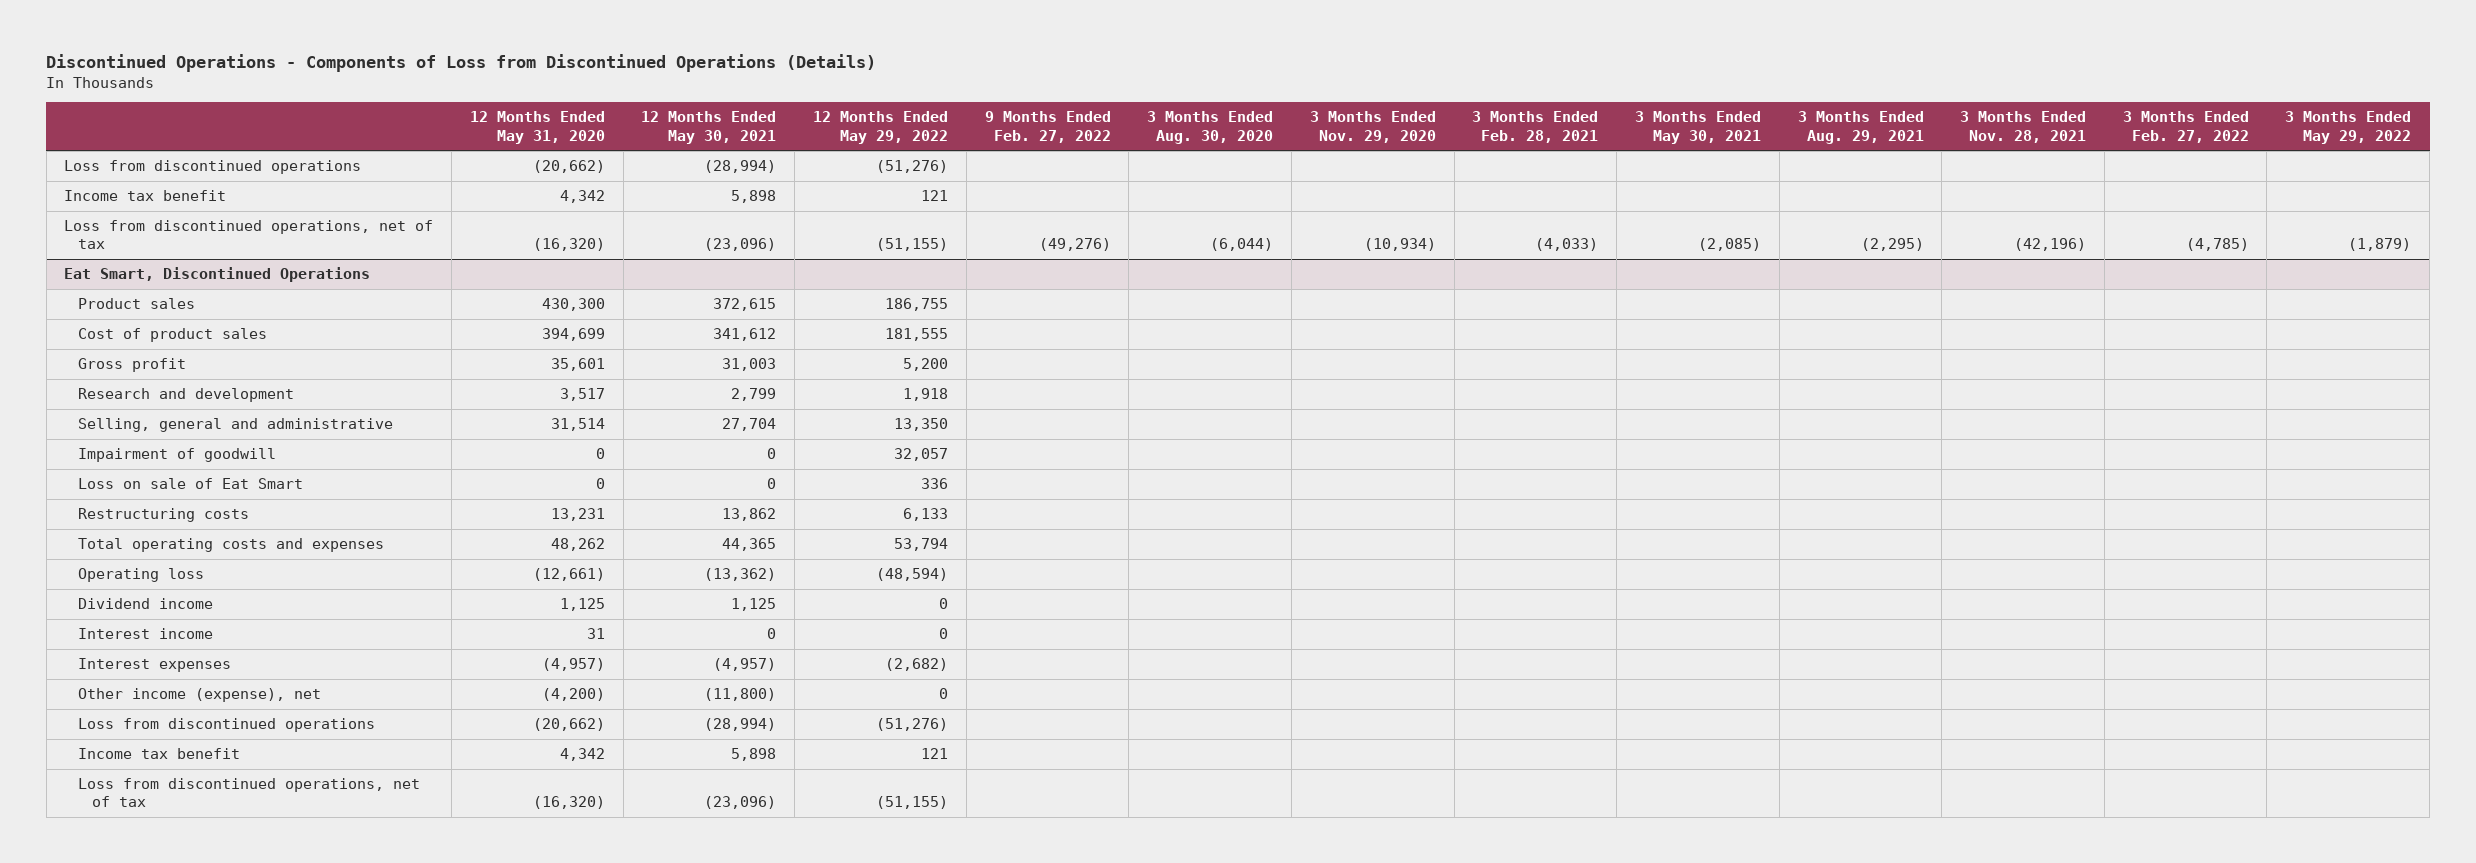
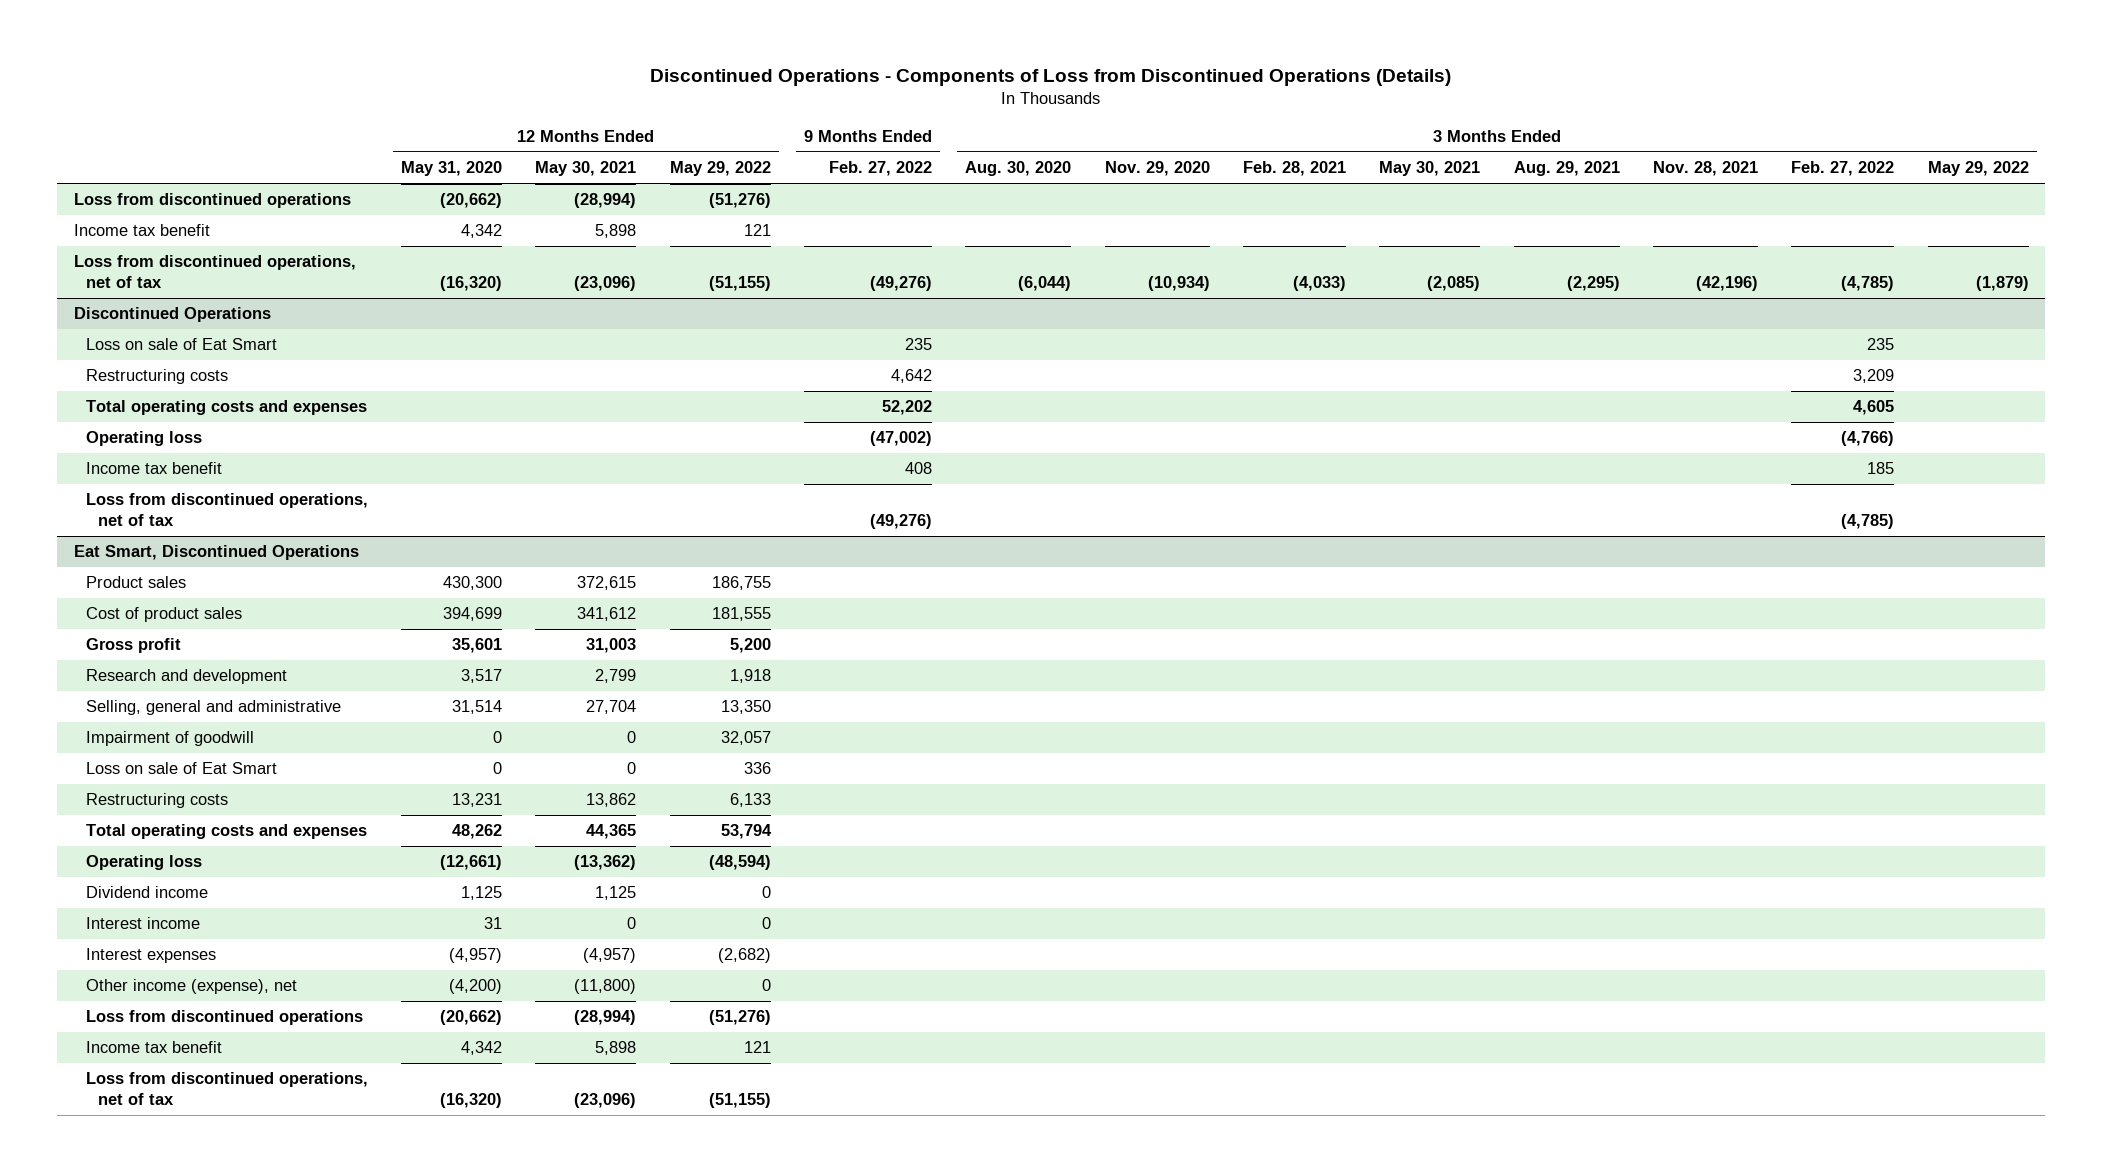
none -> [73,307,271,323] Discontinued Operations
none -> [85,338,277,351] Loss on sale of Eat Smart
none -> [85,369,228,385] Restructuring costs
none -> [85,400,367,416] Total operating costs and expenses
none -> [85,431,202,447] Operating loss
none -> [85,462,222,475] Income tax benefit
none -> [85,493,368,526] Loss from discontinued operations, net of tax

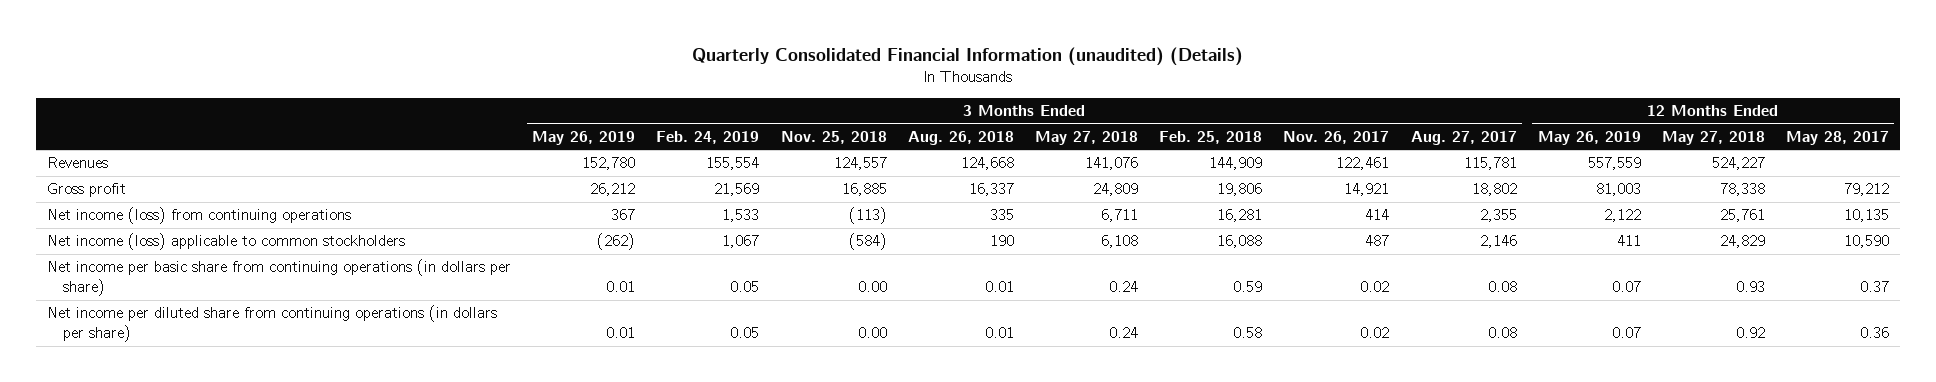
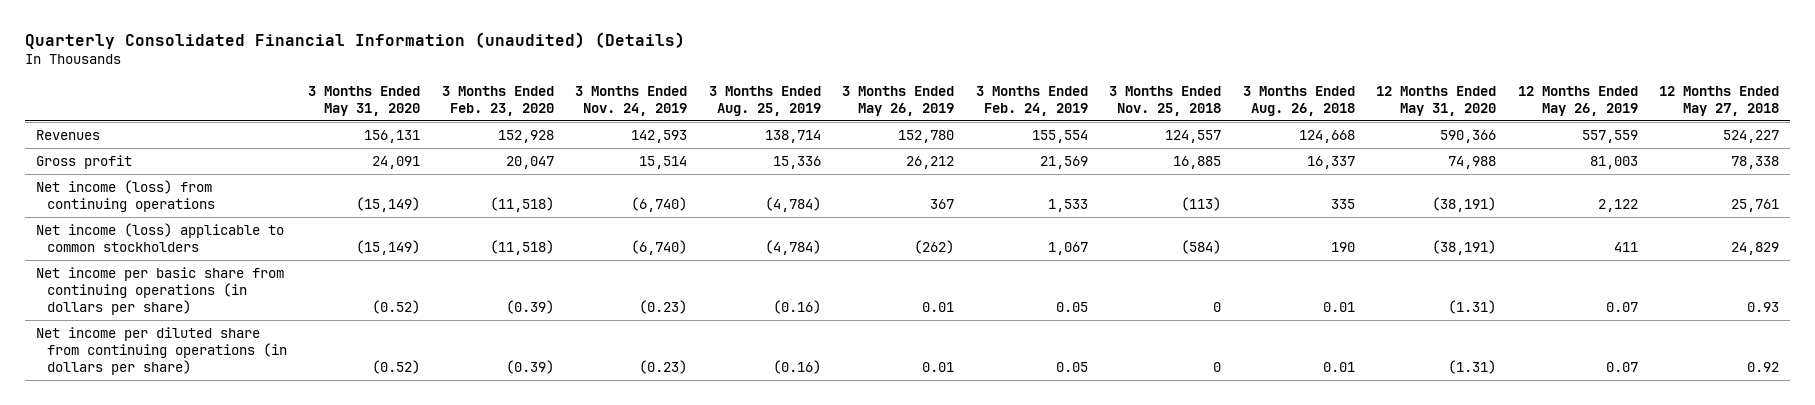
[1034,130,1138,145] May 27, 2018 -> none
[1159,130,1263,144] Feb. 25, 2018 -> none
[1283,130,1390,144] Nov. 26, 2017 -> none
[1410,130,1517,145] Aug. 27, 2017 -> none
[1786,130,1890,145] May 28, 2017 -> none
none -> [308,85,421,116] 3 Months Ended May 31, 2020
none -> [441,85,554,116] 3 Months Ended Feb. 23, 2020
none -> [575,85,688,116] 3 Months Ended Nov. 24, 2019
none -> [708,85,821,116] 3 Months Ended Aug. 25, 2019
none -> [1376,85,1497,116] 12 Months Ended May 31, 2020
[857,281,887,293] 0.00 -> [1213,301,1222,312] 0
[857,327,887,339] 0.00 -> [1213,361,1222,372] 0

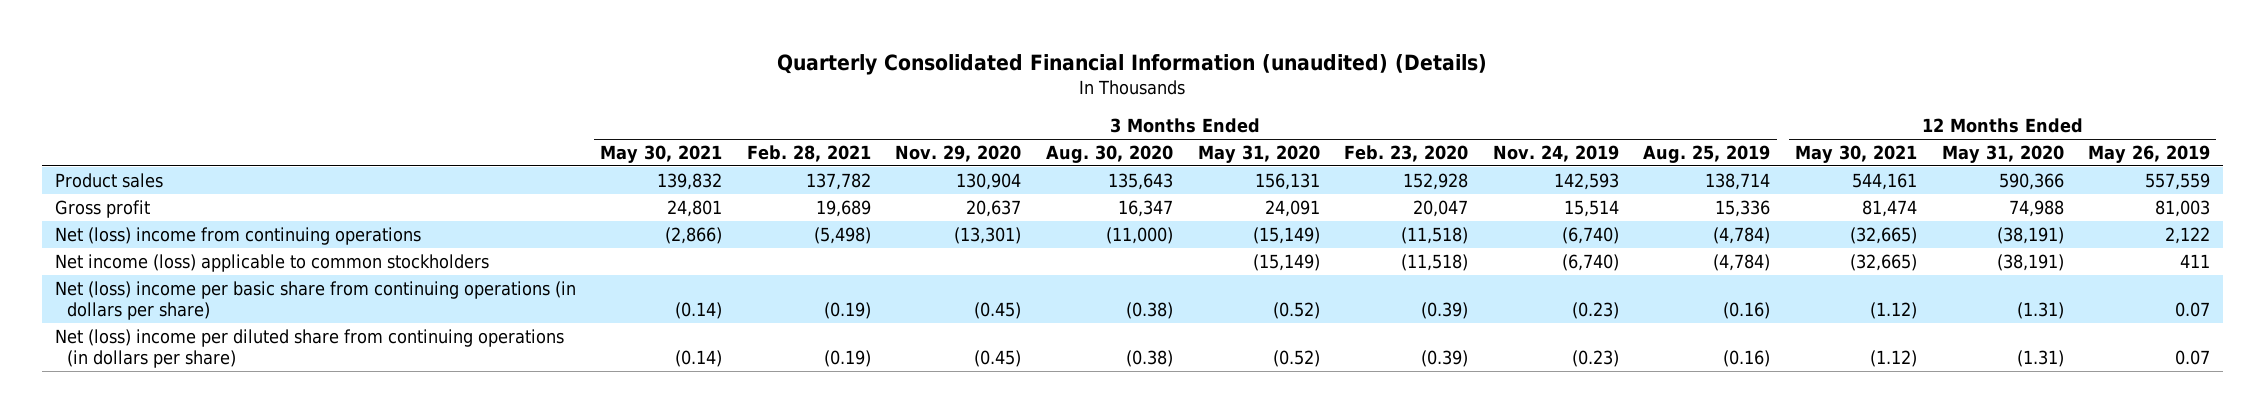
[842,85,955,116] 3 Months Ended May 26, 2019 -> none
[975,85,1088,116] 3 Months Ended Feb. 24, 2019 -> none
[1109,85,1222,116] 3 Months Ended Nov. 25, 2018 -> none
[1242,85,1355,116] 3 Months Ended Aug. 26, 2018 -> none
[1659,85,1780,116] 12 Months Ended May 27, 2018 -> none
none -> [600,144,723,163] May 30, 2021
none -> [746,144,871,162] Feb. 28, 2021
none -> [895,144,1022,162] Nov. 29, 2020
none -> [1045,144,1173,163] Aug. 30, 2020
none -> [1795,144,1918,163] May 30, 2021
[35,130,100,141] Revenues -> [54,172,163,188] Product sales
[35,180,215,212] Net income (loss) from continuing operations -> [54,226,421,245] Net (loss) income from continuing operations
[35,267,284,315] Net income per basic share from continuing operations (in dollars per share) -> [54,280,576,321] Net (loss) income per basic share from continuing operations (in dollars per share)
[35,327,287,375] Net income per diluted share from continuing operations (in dollars per share) -> [54,328,564,369] Net (loss) income per diluted share from continuing operations (in dollars per share)

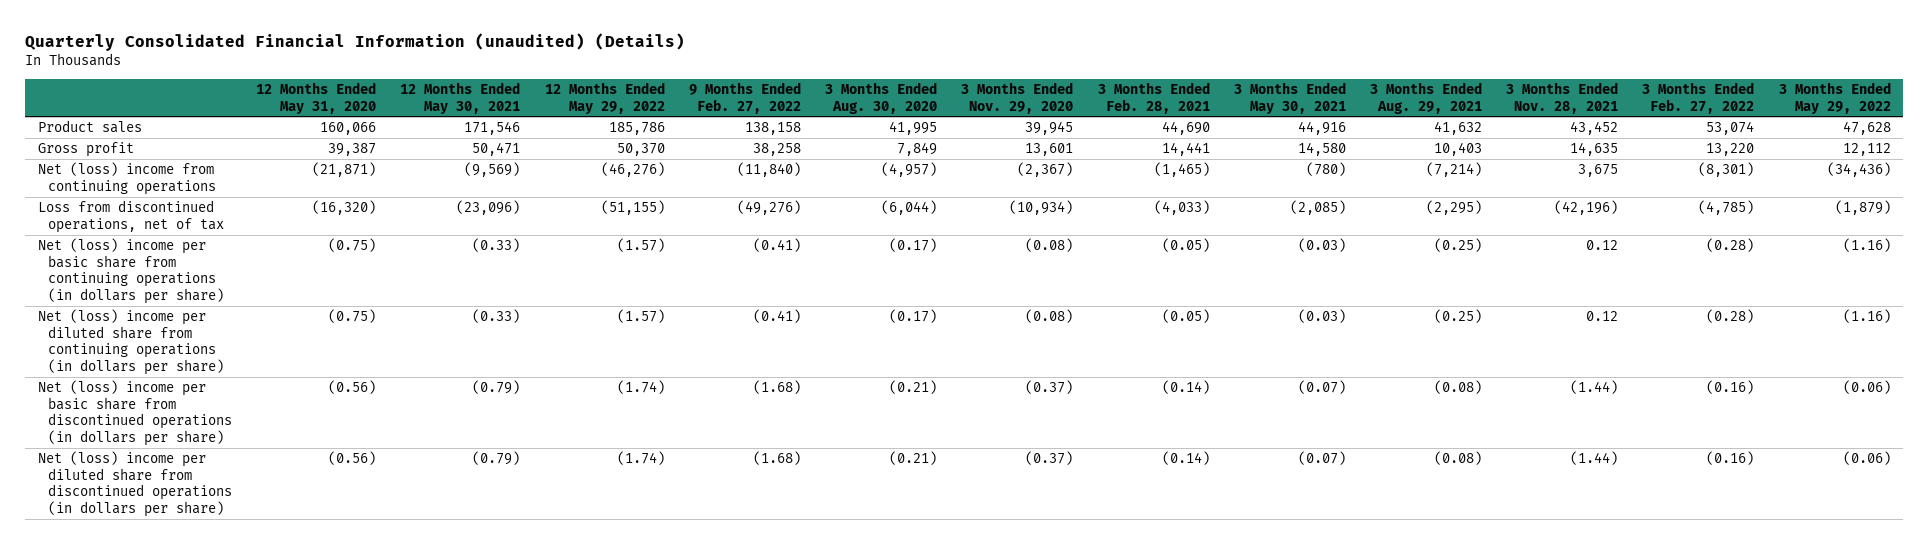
[1197,144,1320,163] May 31, 2020 -> none
[1344,144,1469,162] Feb. 23, 2020 -> none
[1492,144,1619,162] Nov. 24, 2019 -> none
[1643,144,1771,163] Aug. 25, 2019 -> none
[2088,144,2211,163] May 26, 2019 -> none
none -> [544,82,665,114] 12 Months Ended May 29, 2022
none -> [688,82,801,114] 9 Months Ended Feb. 27, 2022
none -> [1369,82,1482,114] 3 Months Ended Aug. 29, 2021
none -> [1506,82,1619,114] 3 Months Ended Nov. 28, 2021
none -> [1642,82,1755,114] 3 Months Ended Feb. 27, 2022
none -> [1778,82,1891,114] 3 Months Ended May 29, 2022
[54,253,489,272] Net income (loss) applicable to common stockholders -> none
[657,172,723,190] 139,832 -> [1297,121,1346,136] 44,916
[805,172,871,190] 137,782 -> [1161,121,1210,136] 44,690
[956,172,1022,190] 130,904 -> [1025,121,1074,136] 39,945
[1107,172,1173,190] 135,643 -> [889,121,938,136] 41,995
[1852,172,1918,190] 544,161 -> [464,121,521,136] 171,546
[1998,172,2064,190] 590,366 -> [320,122,377,136] 160,066
[667,199,723,217] 24,801 -> [1297,142,1346,157] 14,580
[815,199,871,217] 19,689 -> [1161,142,1210,157] 14,441
[966,199,1022,217] 20,637 -> [1025,143,1074,157] 13,601
[1117,199,1173,217] 16,347 -> [897,142,938,157] 7,849
[1862,199,1918,217] 81,474 -> [472,142,521,157] 50,471
[2008,199,2064,217] 74,988 -> [328,143,377,157] 39,387
[665,226,723,244] (2,866) -> [1305,162,1346,177] (780)
[813,226,871,244] (5,498) -> [1153,162,1210,178] (1,465)
[954,226,1022,244] (13,301) -> [1017,162,1074,178] (2,367)
[1105,226,1173,244] (11,000) -> [881,162,938,178] (4,957)
[1850,226,1918,244] (32,665) -> [464,162,521,178] (9,569)
[1996,226,2064,244] (38,191) -> [312,162,377,178] (21,871)
none -> [37,200,225,233] Loss from discontinued operations, net of tax
[675,302,723,320] (0.14) -> [1297,238,1346,253] (0.03)
[823,302,871,320] (0.19) -> [1161,238,1210,253] (0.05)
[974,302,1022,320] (0.45) -> [1025,238,1074,253] (0.08)
[1125,302,1173,320] (0.38) -> [889,238,938,253] (0.17)
[1870,302,1918,320] (1.12) -> [472,238,521,253] (0.33)
[2016,302,2064,320] (1.31) -> [328,238,377,253] (0.75)
[675,350,723,368] (0.14) -> [1297,309,1346,324] (0.03)
[823,350,871,368] (0.19) -> [1161,309,1210,324] (0.05)
[974,350,1022,368] (0.45) -> [1025,309,1074,324] (0.08)
[1125,350,1173,368] (0.38) -> [889,309,938,324] (0.17)
[1870,350,1918,368] (1.12) -> [472,309,521,324] (0.33)
[2016,350,2064,368] (1.31) -> [328,309,377,324] (0.75)
none -> [37,380,233,446] Net (loss) income per basic share from discontinued operations (in dollars per share)
none -> [37,451,233,517] Net (loss) income per diluted share from discontinued operations (in dollars per share)

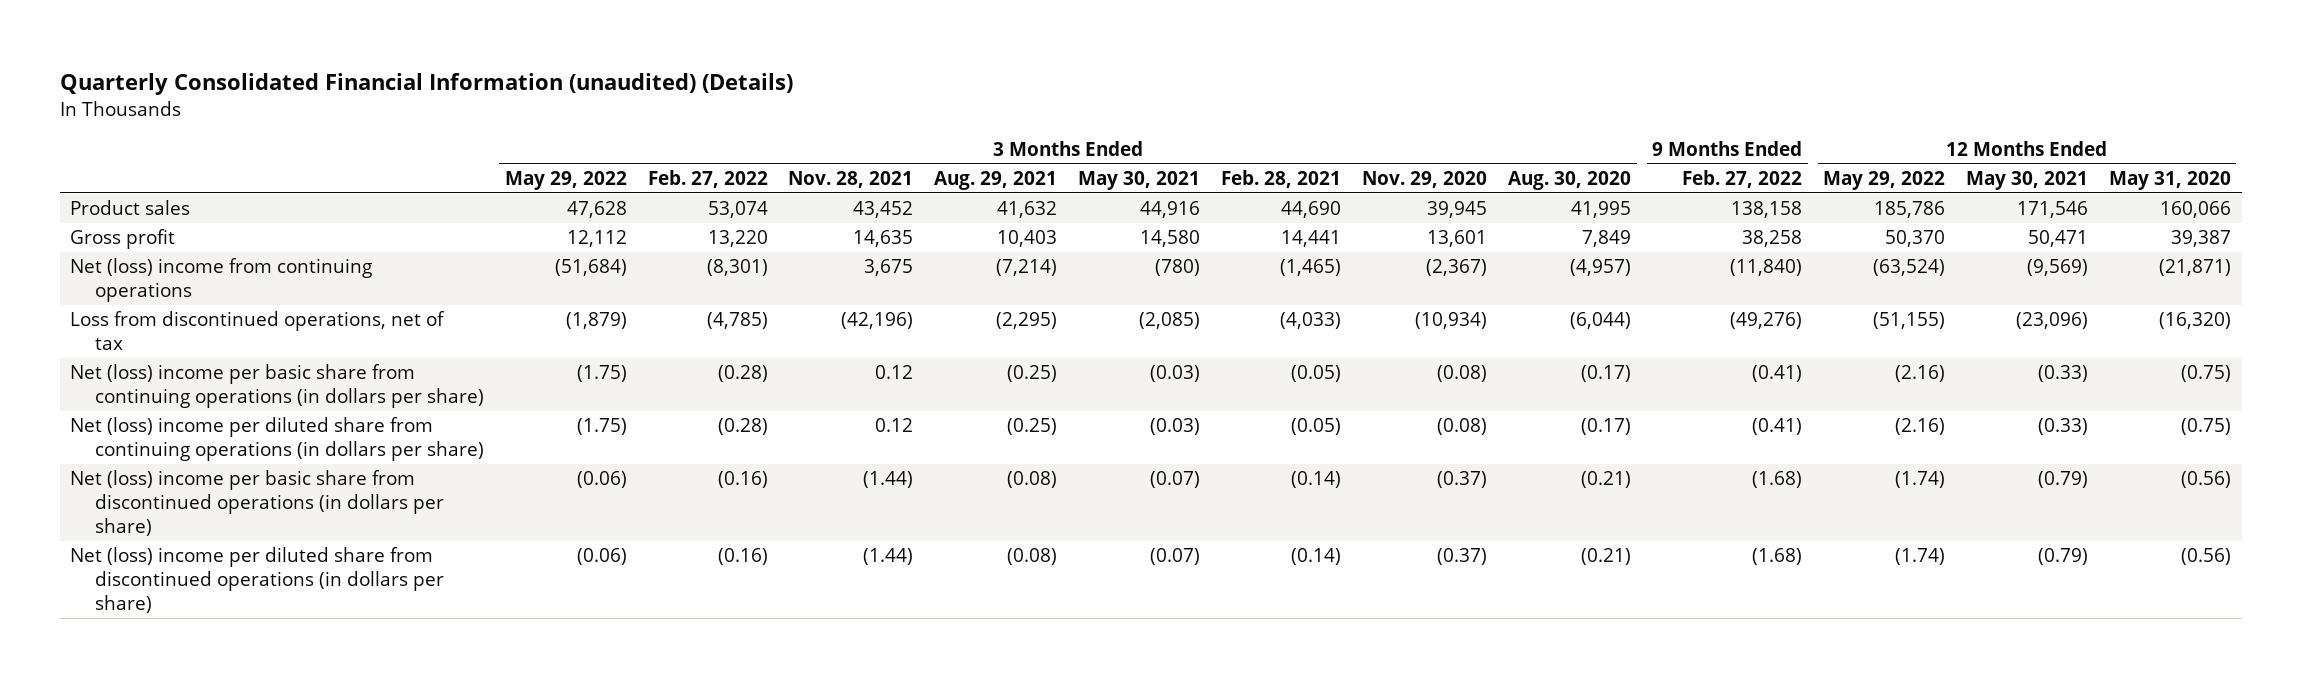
[600,162,665,178] (46,276) -> [1873,259,1946,277] (63,524)
[1826,162,1891,178] (34,436) -> [554,259,627,277] (51,684)
[616,238,665,253] (1.57) -> [1895,365,1946,383] (2.16)
[1842,238,1891,253] (1.16) -> [576,365,627,383] (1.75)
[616,309,665,324] (1.57) -> [1895,418,1946,436] (2.16)
[1842,309,1891,324] (1.16) -> [576,418,627,436] (1.75)

